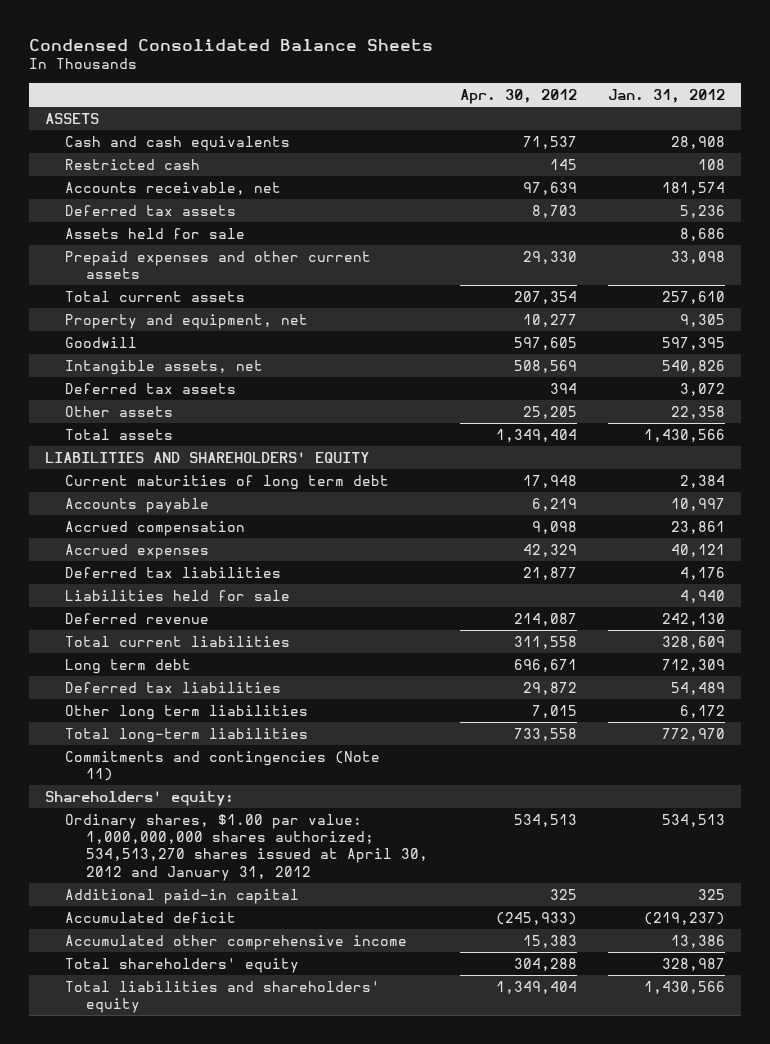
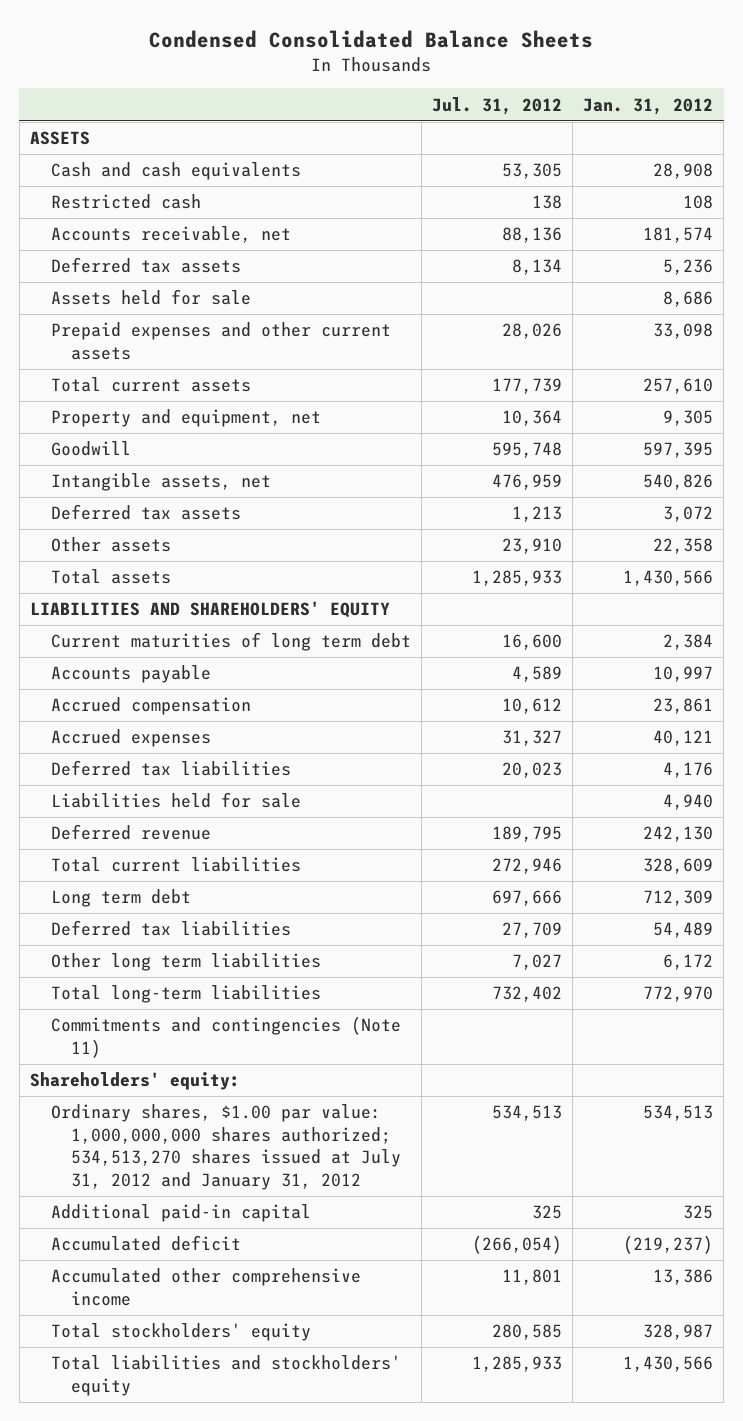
[459,89,577,105] Apr. 30, 2012 -> none
none -> [431,96,562,115] Jul. 31, 2012
[65,813,429,881] Ordinary shares, $1.00 par value: 1,000,000,000 shares authorized; 534,513,270 shares issued at April 30, 2012 and January 31, 2012 -> [50,1104,402,1190] Ordinary shares, $1.00 par value: 1,000,000,000 shares authorized; 534,513,270 shares issued at July 31, 2012 and January 31, 2012
[65,957,300,973] Total shareholders' equity -> [50,1323,311,1342] Total stockholders' equity
[65,980,381,1013] Total liabilities and shareholders' equity -> [50,1355,401,1396] Total liabilities and stockholders' equity

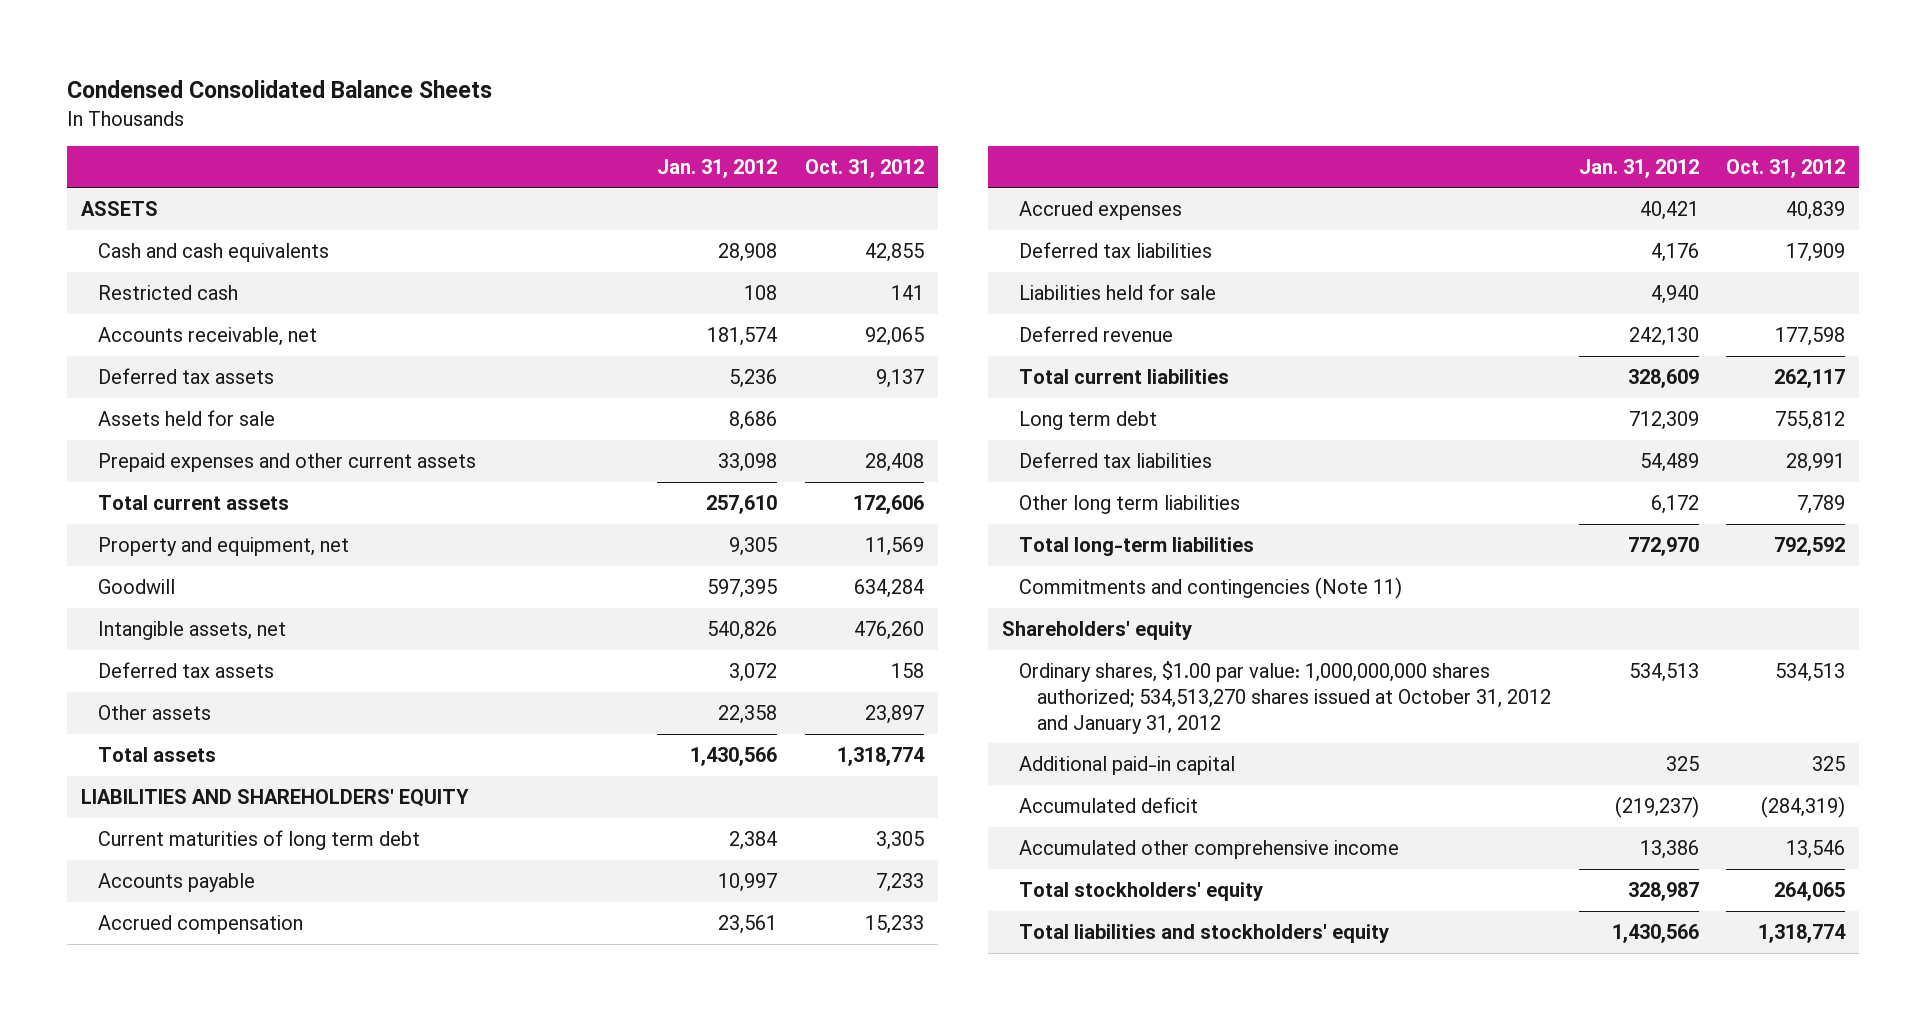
[431,96,562,115] Jul. 31, 2012 -> none
none -> [804,158,924,178] Oct. 31, 2012
[652,698,713,715] 23,861 -> [718,915,778,935] 23,561
[652,730,713,747] 40,121 -> [1639,201,1699,221] 40,421
[30,1072,241,1091] Shareholders' equity: -> [1001,621,1192,641] Shareholders' equity
[50,1104,402,1190] Ordinary shares, $1.00 par value: 1,000,000,000 shares authorized; 534,513,270 shares issued at July 31, 2012 and January 31, 2012 -> [1019,661,1551,734] Ordinary shares, $1.00 par value: 1,000,000,000 shares authorized; 534,513,270 shares issued at October 31, 2012 and January 31, 2012

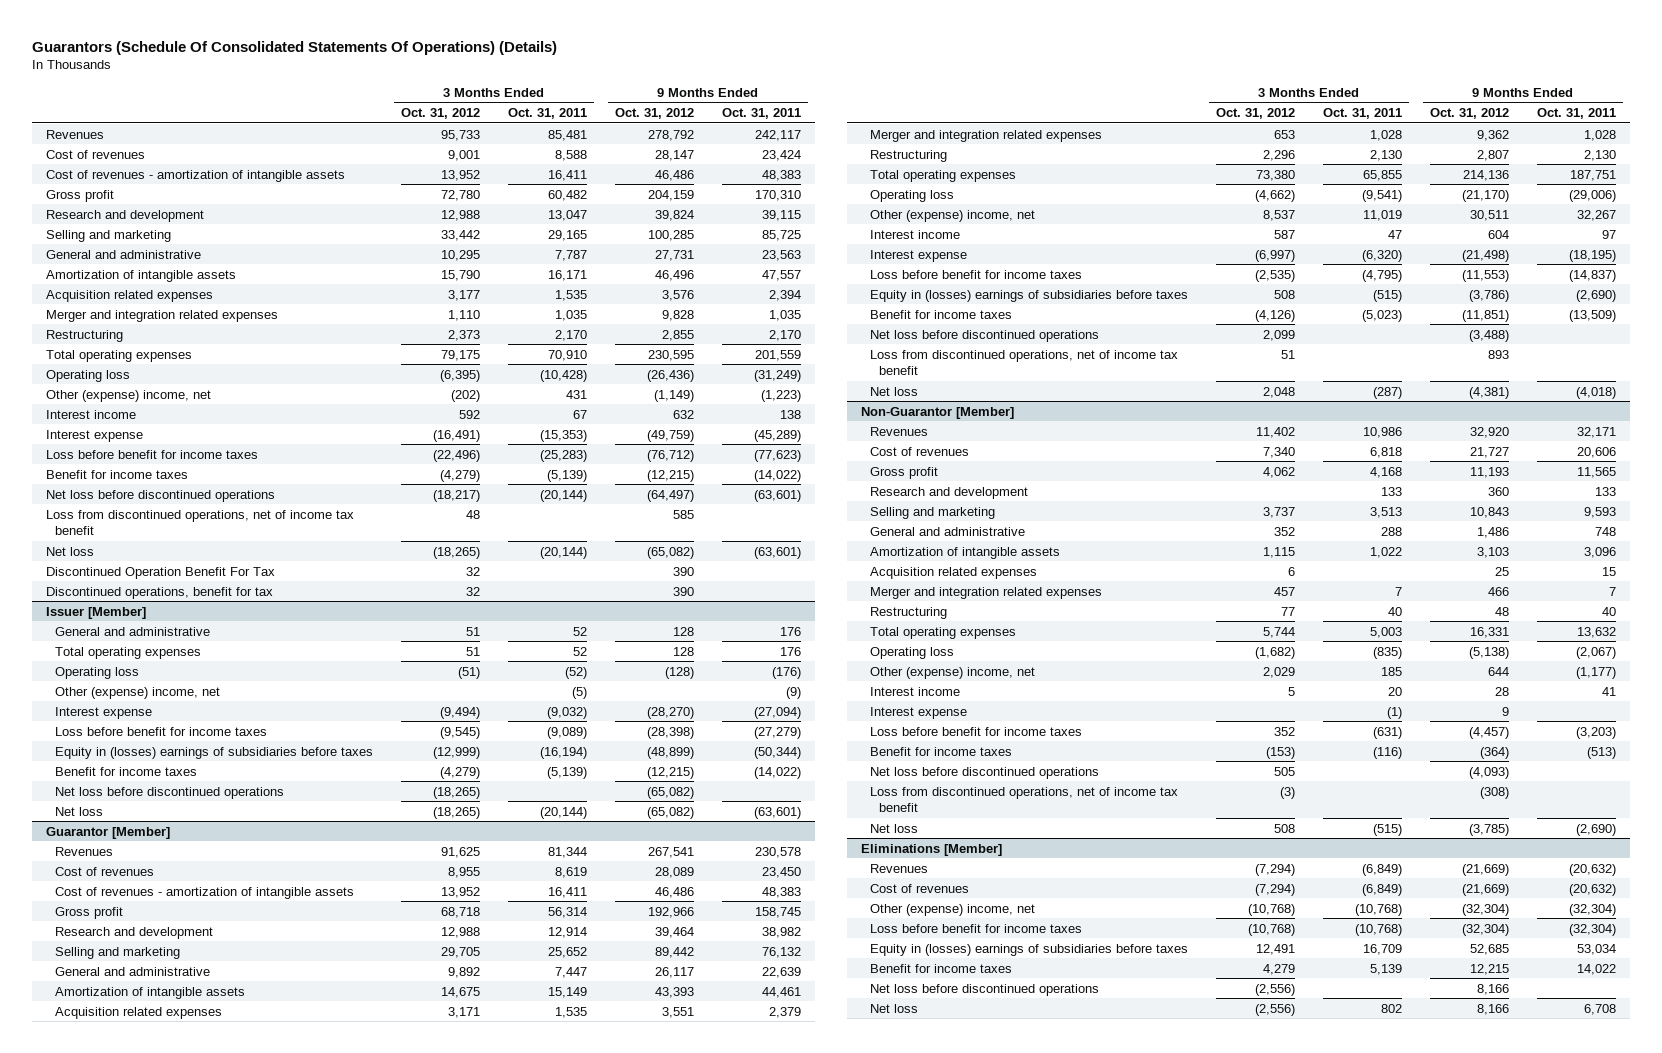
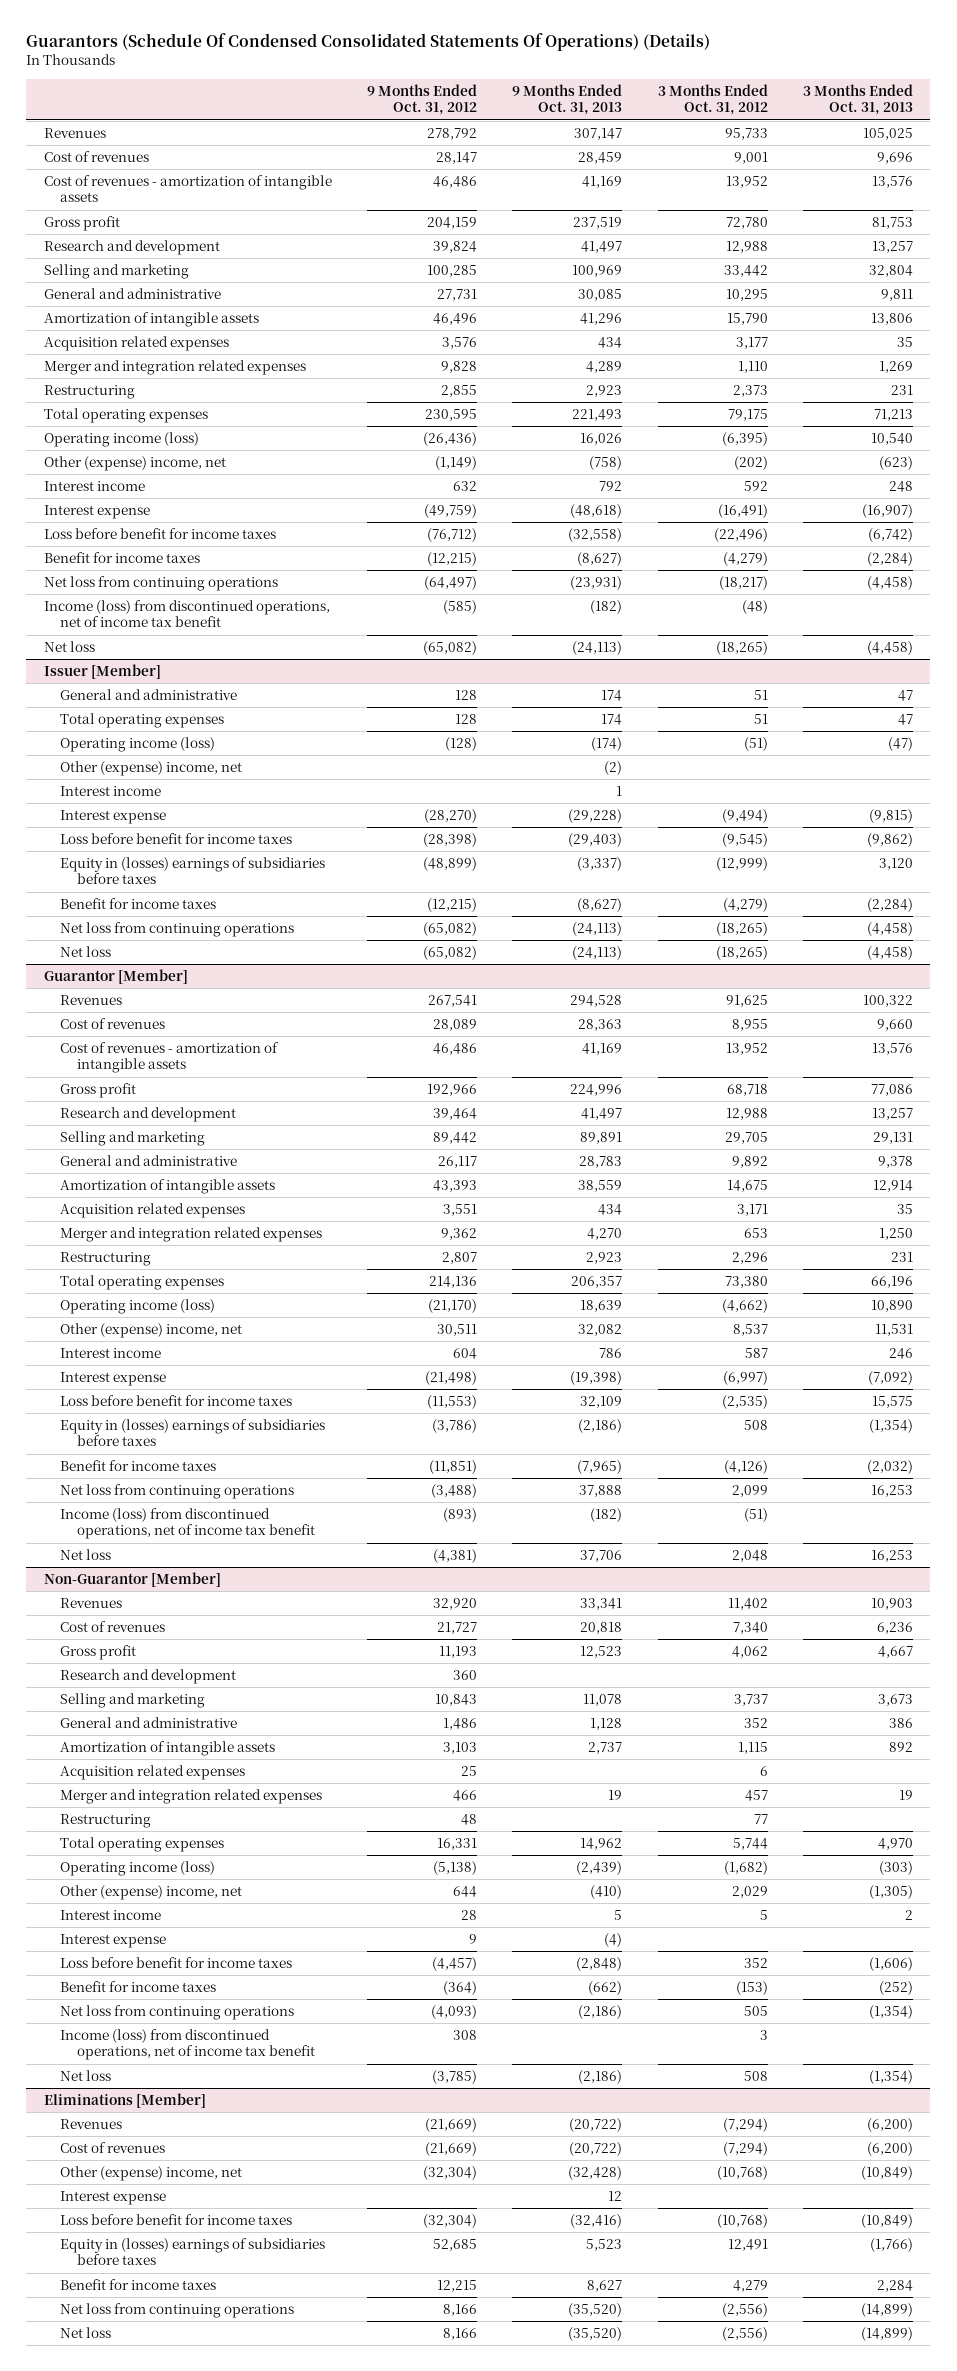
[31,40,557,55] Guarantors (Schedule Of Consolidated Statements Of Operations) (Details) -> [26,33,711,52] Guarantors (Schedule Of Condensed Consolidated Statements Of Operations) (Details)
[507,108,587,120] Oct. 31, 2011 -> none
[721,108,801,120] Oct. 31, 2011 -> none
none -> [512,83,623,116] 9 Months Ended Oct. 31, 2013
none -> [802,83,913,116] 3 Months Ended Oct. 31, 2013
[45,369,130,382] Operating loss -> [44,431,200,447] Operating income (loss)
[45,489,275,502] Net loss before discontinued operations -> [44,575,279,591] Net loss from continuing operations
[45,509,354,535] Loss from discontinued operations, net of income tax benefit -> [44,599,331,628] Income (loss) from discontinued operations, net of income tax benefit
[465,509,480,519] 48 -> [741,599,768,614] (48)
[672,509,694,519] 585 -> [443,599,478,614] (585)
[45,566,275,579] Discontinued Operation Benefit For Tax -> none
[45,586,273,599] Discontinued operations, benefit for tax -> none
[54,666,139,679] Operating loss -> [60,736,216,752] Operating income (loss)
none -> [60,785,162,796] Interest income
[54,786,284,799] Net loss before discontinued operations -> [60,921,295,937] Net loss from continuing operations
[870,189,955,202] Operating loss -> [60,1298,216,1314] Operating income (loss)
[870,329,1100,342] Net loss before discontinued operations -> [60,1483,295,1499] Net loss from continuing operations
[870,349,1179,375] Loss from discontinued operations, net of income tax benefit -> [60,1507,315,1540] Income (loss) from discontinued operations, net of income tax benefit
[1281,349,1296,359] 51 -> [743,1507,768,1522] (51)
[1488,349,1510,359] 893 -> [443,1507,478,1522] (893)
[870,646,955,659] Operating loss -> [60,1860,216,1876] Operating income (loss)
[870,766,1100,779] Net loss before discontinued operations -> [60,2004,295,2020] Net loss from continuing operations
[870,786,1179,812] Loss from discontinued operations, net of income tax benefit -> [60,2028,315,2061] Income (loss) from discontinued operations, net of income tax benefit
[1280,786,1296,799] (3) -> [759,2029,768,2040] 3
[1480,786,1510,799] (308) -> [453,2029,478,2040] 308
none -> [60,2190,167,2205] Interest expense
[870,983,1100,996] Net loss before discontinued operations -> [60,2302,295,2318] Net loss from continuing operations

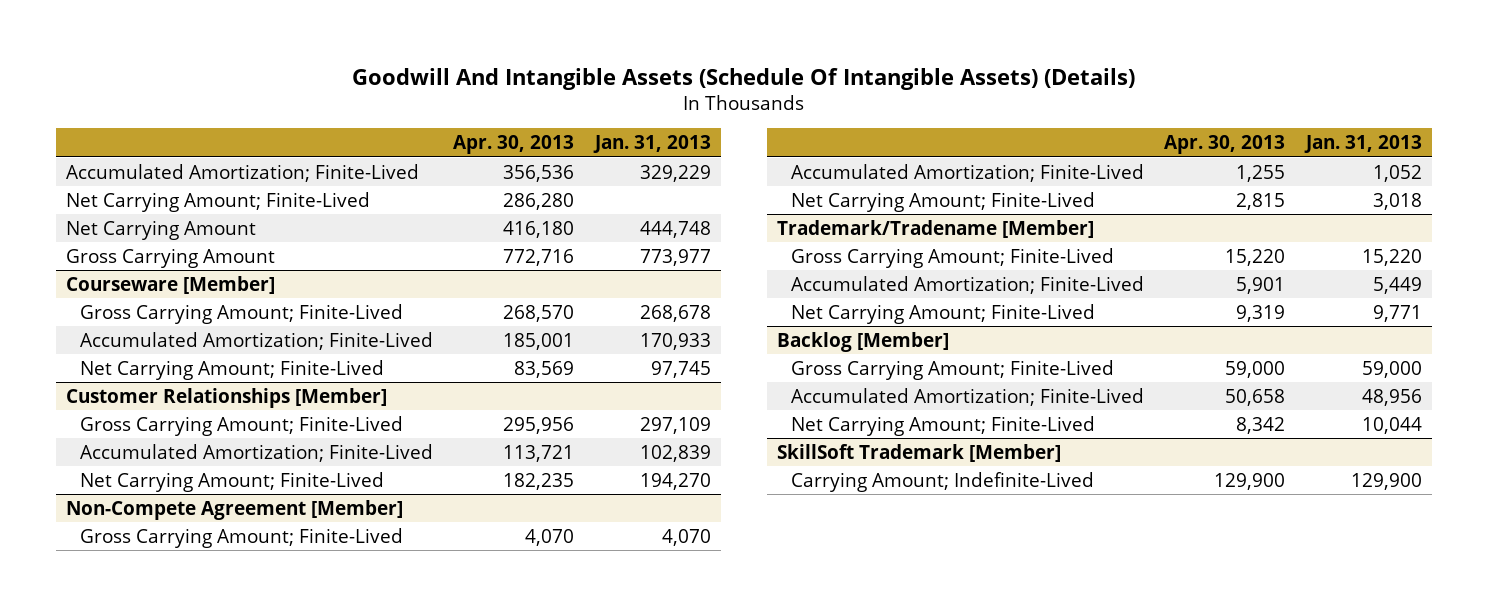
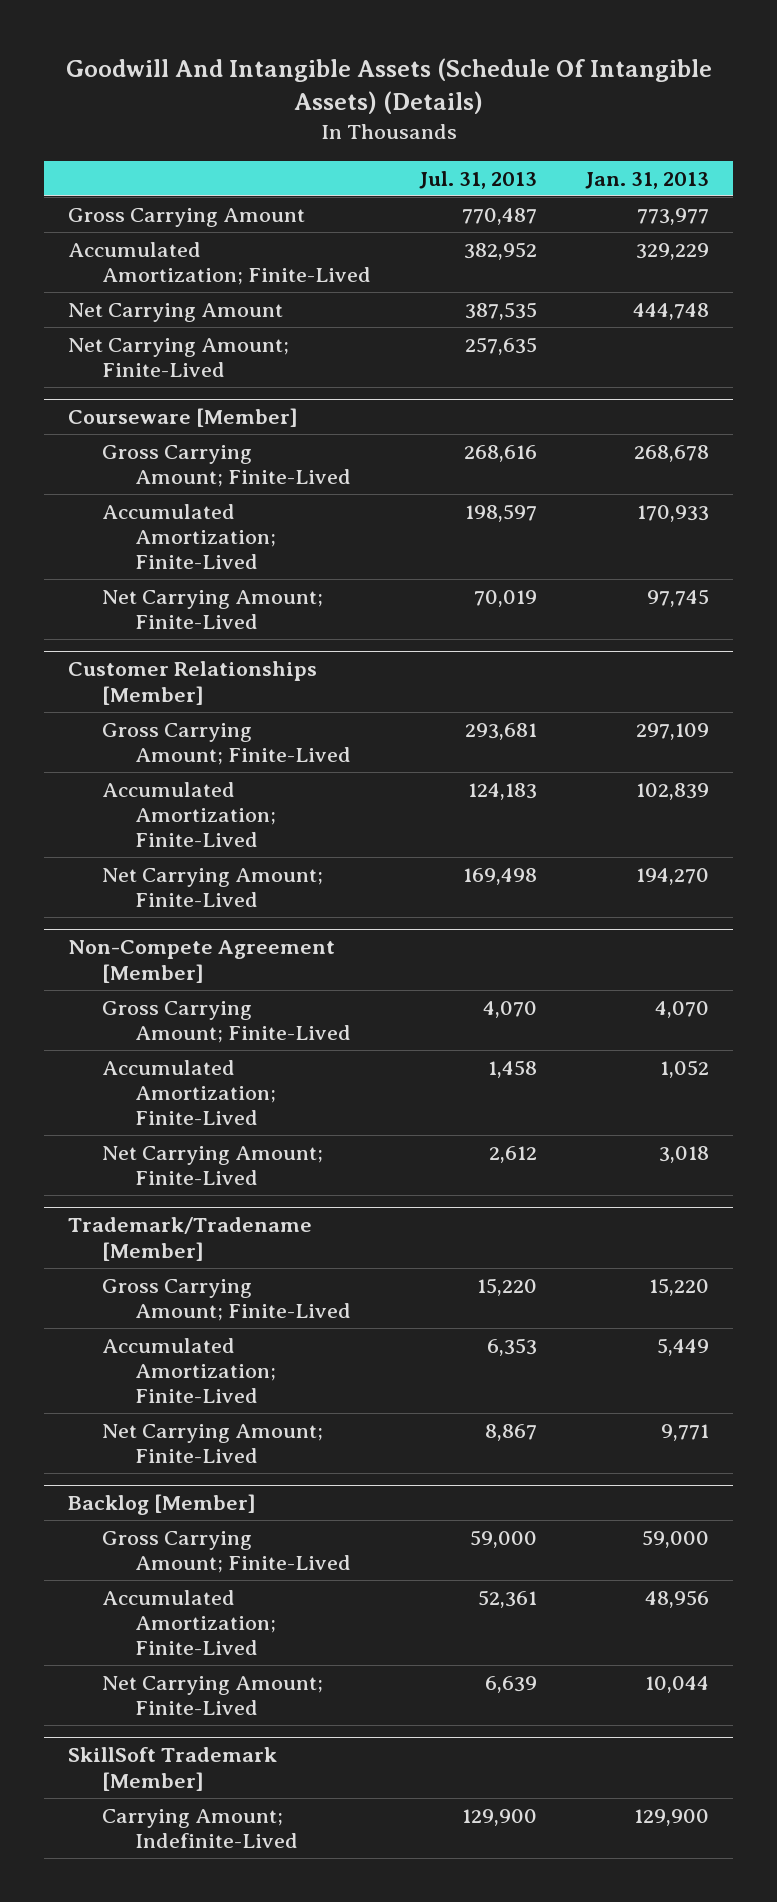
[453,135,575,155] Apr. 30, 2013 -> none
none -> [418,170,537,189] Jul. 31, 2013
[66,247,276,268] Gross Carrying Amount -> [68,207,306,227] Gross Carrying Amount
[66,191,371,212] Net Carrying Amount; Finite-Lived -> [68,337,290,377] Net Carrying Amount; Finite-Lived

